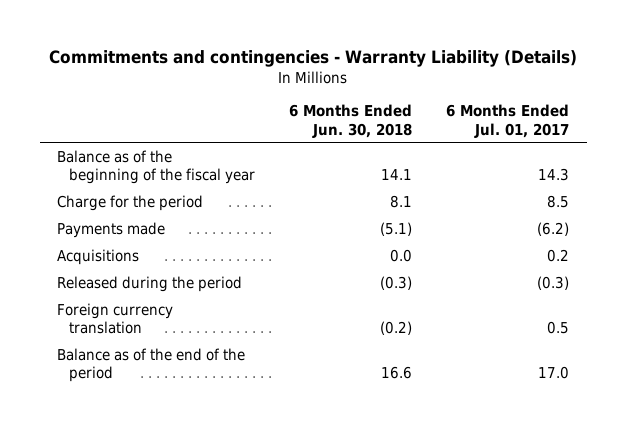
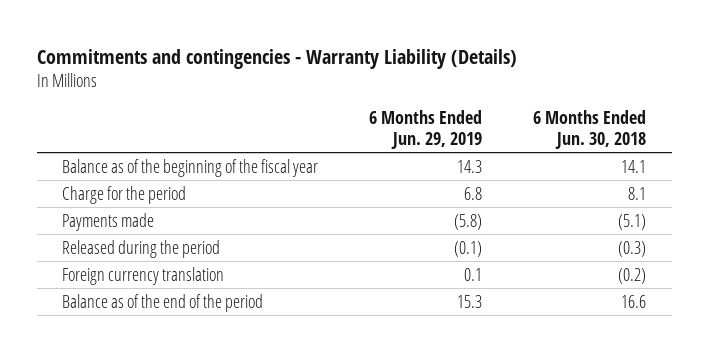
[446,104,570,138] 6 Months Ended Jul. 01, 2017 -> none
none -> [369,110,483,150] 6 Months Ended Jun. 29, 2019
[56,248,139,265] Acquisitions -> none

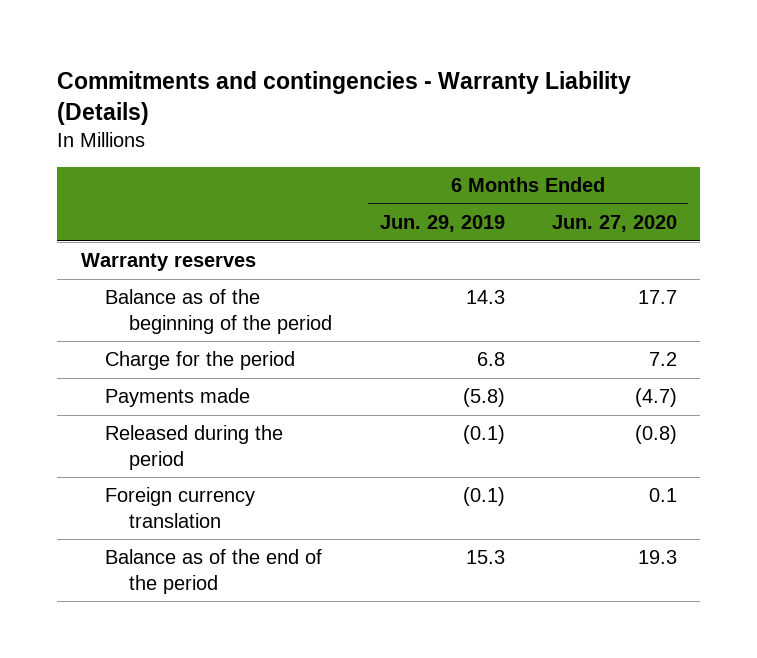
[533,110,647,150] 6 Months Ended Jun. 30, 2018 -> none
none -> [551,215,677,233] Jun. 27, 2020
none -> [80,253,256,272] Warranty reserves
[62,158,319,177] Balance as of the beginning of the fiscal year -> [105,289,333,334] Balance as of the beginning of the period
[464,267,483,281] 0.1 -> [462,487,505,507] (0.1)

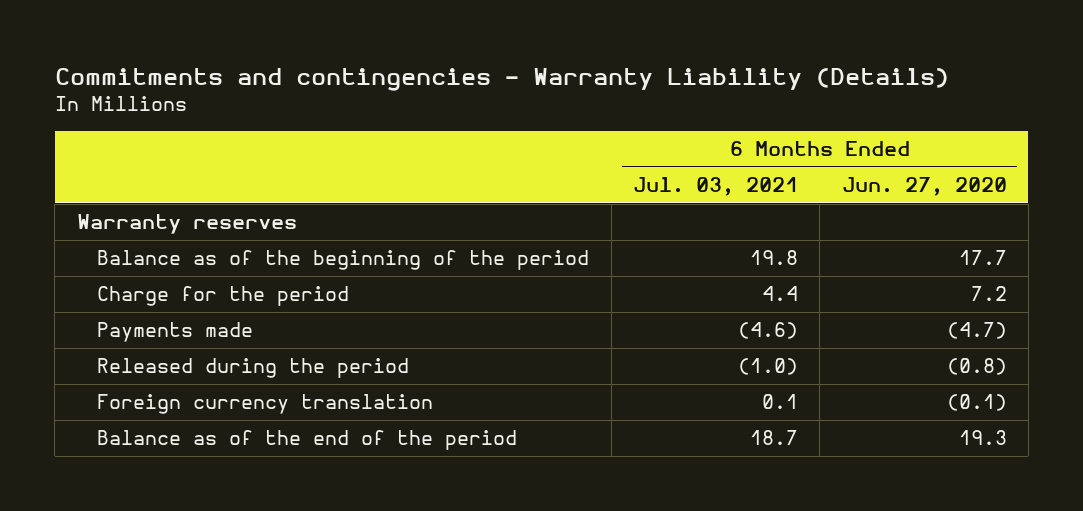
[379,215,505,233] Jun. 29, 2019 -> none
none -> [632,177,798,197] Jul. 03, 2021
[648,488,677,503] 0.1 -> [946,394,1007,412] (0.1)

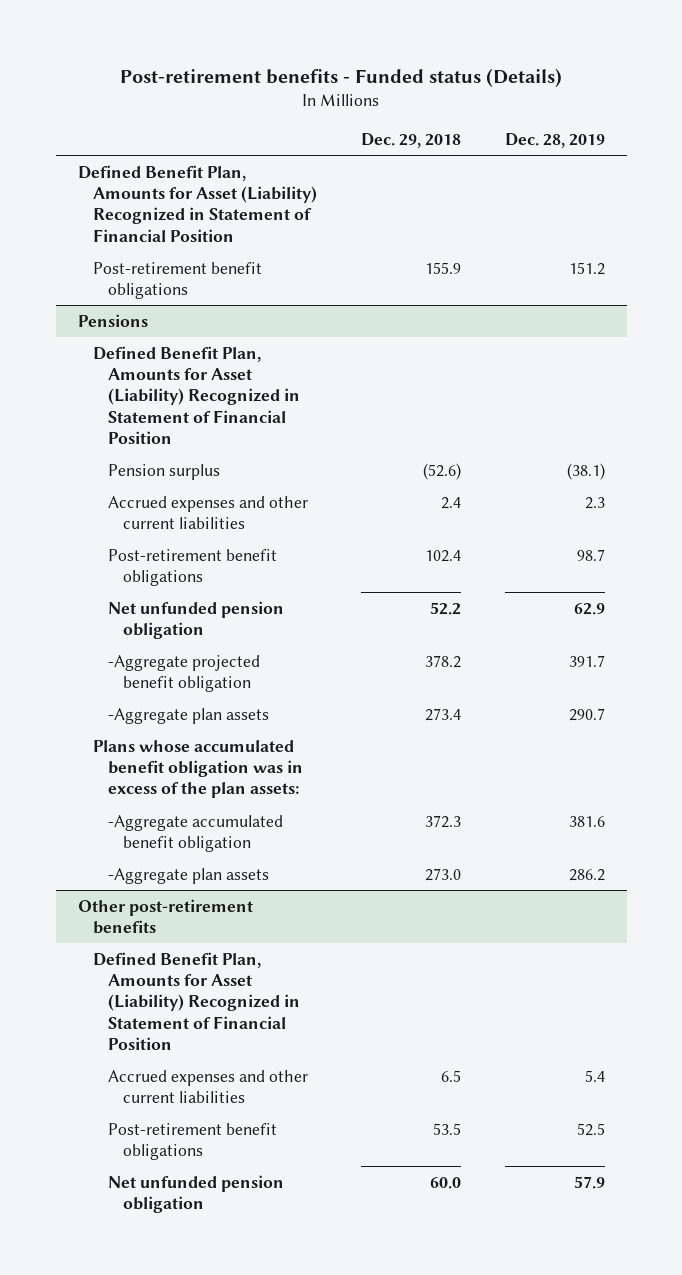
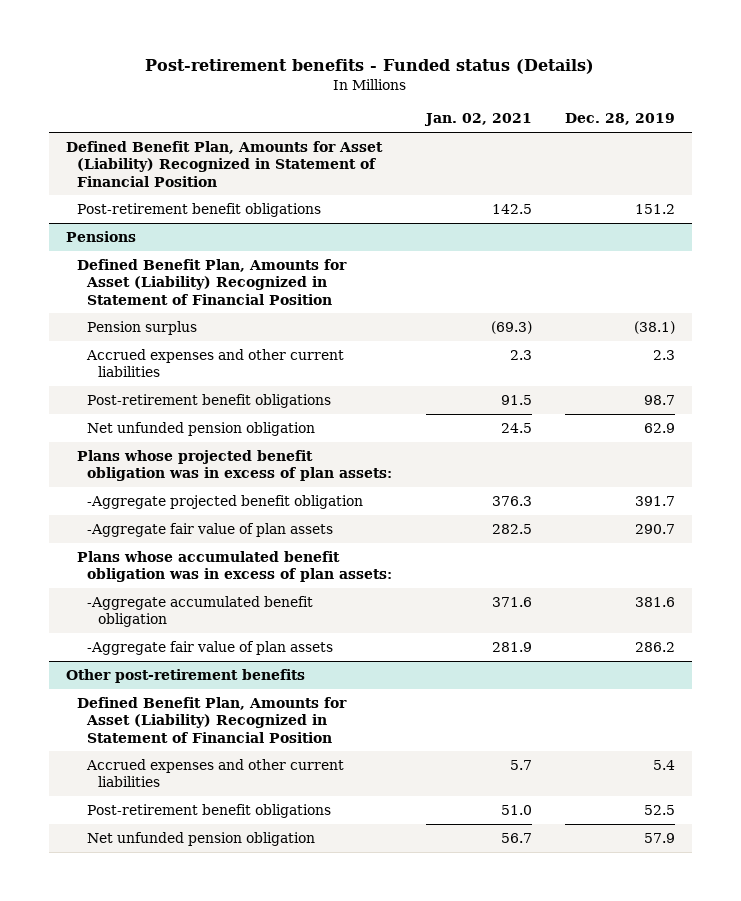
[360,132,461,148] Dec. 29, 2018 -> none
none -> [423,113,532,127] Jan. 02, 2021
none -> [76,450,393,482] Plans whose projected benefit obligation was in excess of plan assets:
[107,707,269,724] -Aggregate plan assets -> [87,523,334,538] -Aggregate fair value of plan assets
[92,739,303,799] Plans whose accumulated benefit obligation was in excess of the plan assets: -> [76,551,393,583] Plans whose accumulated benefit obligation was in excess of plan assets:
[107,867,269,884] -Aggregate plan assets -> [87,641,334,656] -Aggregate fair value of plan assets

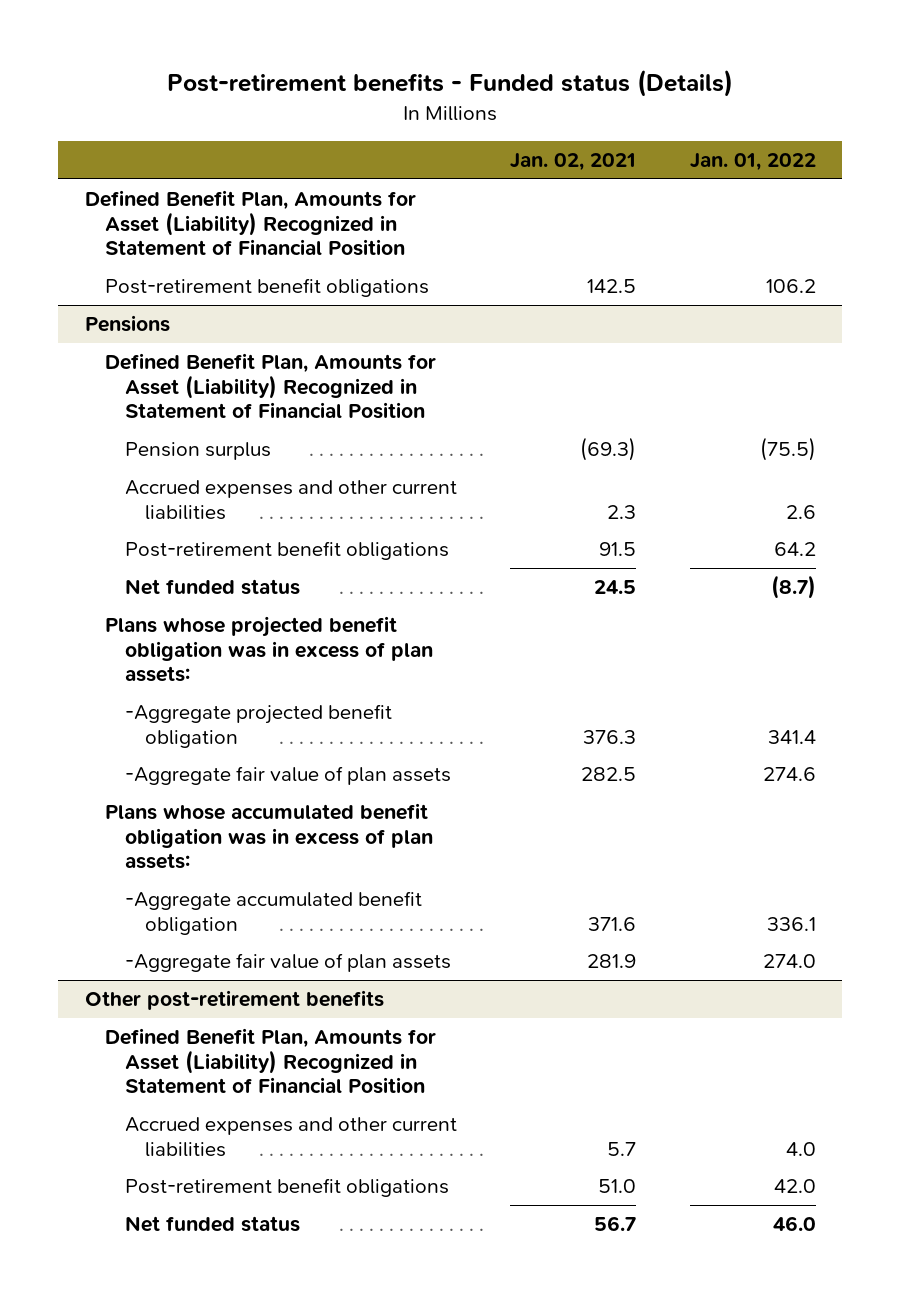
[565,113,676,126] Dec. 28, 2019 -> none
none -> [689,153,816,172] Jan. 01, 2022
[87,422,316,437] Net unfunded pension obligation -> [124,579,300,596] Net funded status
[87,832,316,847] Net unfunded pension obligation -> [124,1216,300,1233] Net funded status

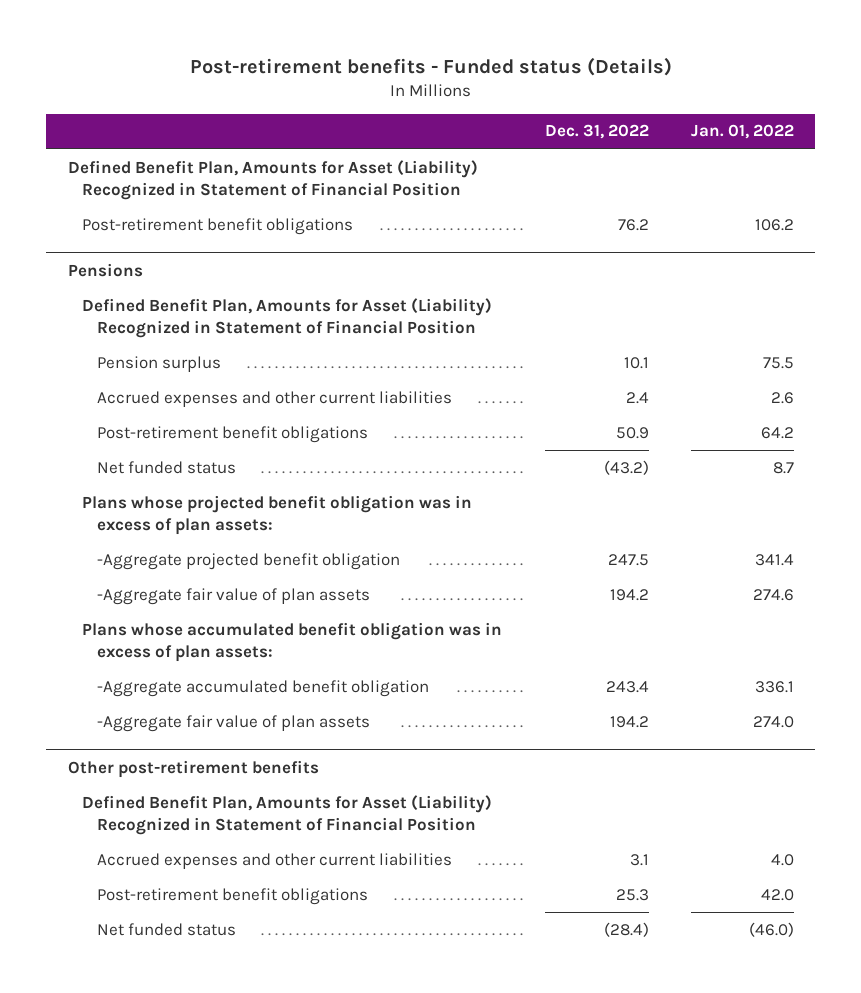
[510,153,637,172] Jan. 02, 2021 -> none
none -> [544,124,649,140] Dec. 31, 2022
[759,437,816,462] (75.5) -> [762,356,794,369] 75.5
[770,575,816,600] (8.7) -> [772,461,794,474] 8.7
[772,1216,816,1232] 46.0 -> [748,921,794,937] (46.0)

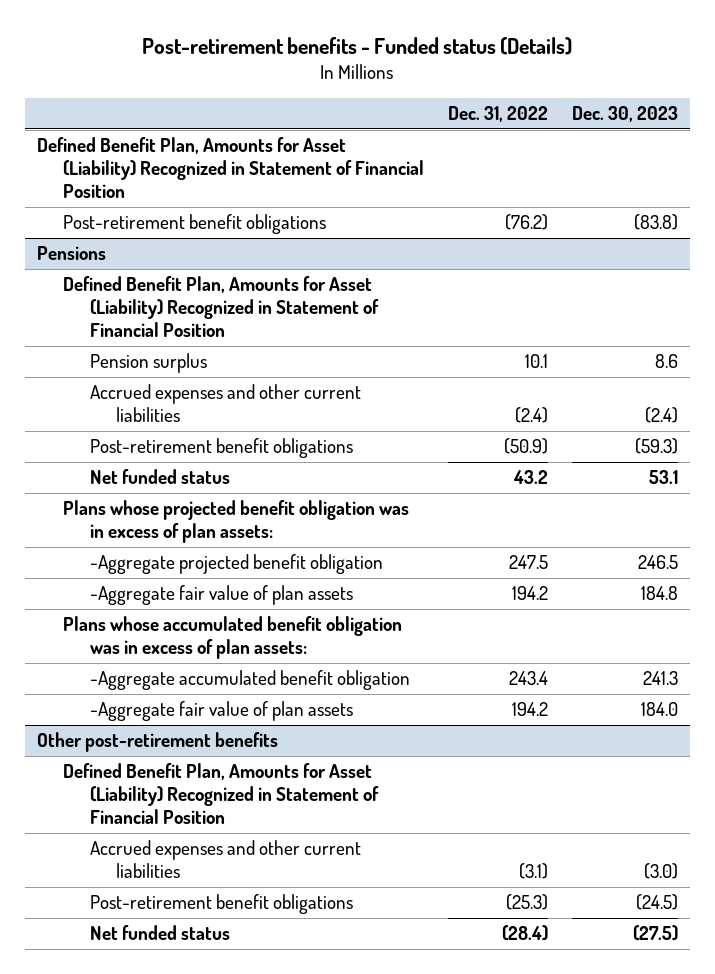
[690,124,794,140] Jan. 01, 2022 -> none
none -> [571,106,678,123] Dec. 30, 2023
[617,218,649,231] 76.2 -> [505,214,549,231] (76.2)
[625,391,649,404] 2.4 -> [515,407,549,424] (2.4)
[615,426,649,439] 50.9 -> [504,438,549,455] (50.9)
[603,459,649,475] (43.2) -> [513,470,549,485] 43.2
[629,853,649,866] 3.1 -> [519,863,549,880] (3.1)
[615,888,649,901] 25.3 -> [506,894,549,911] (25.3)

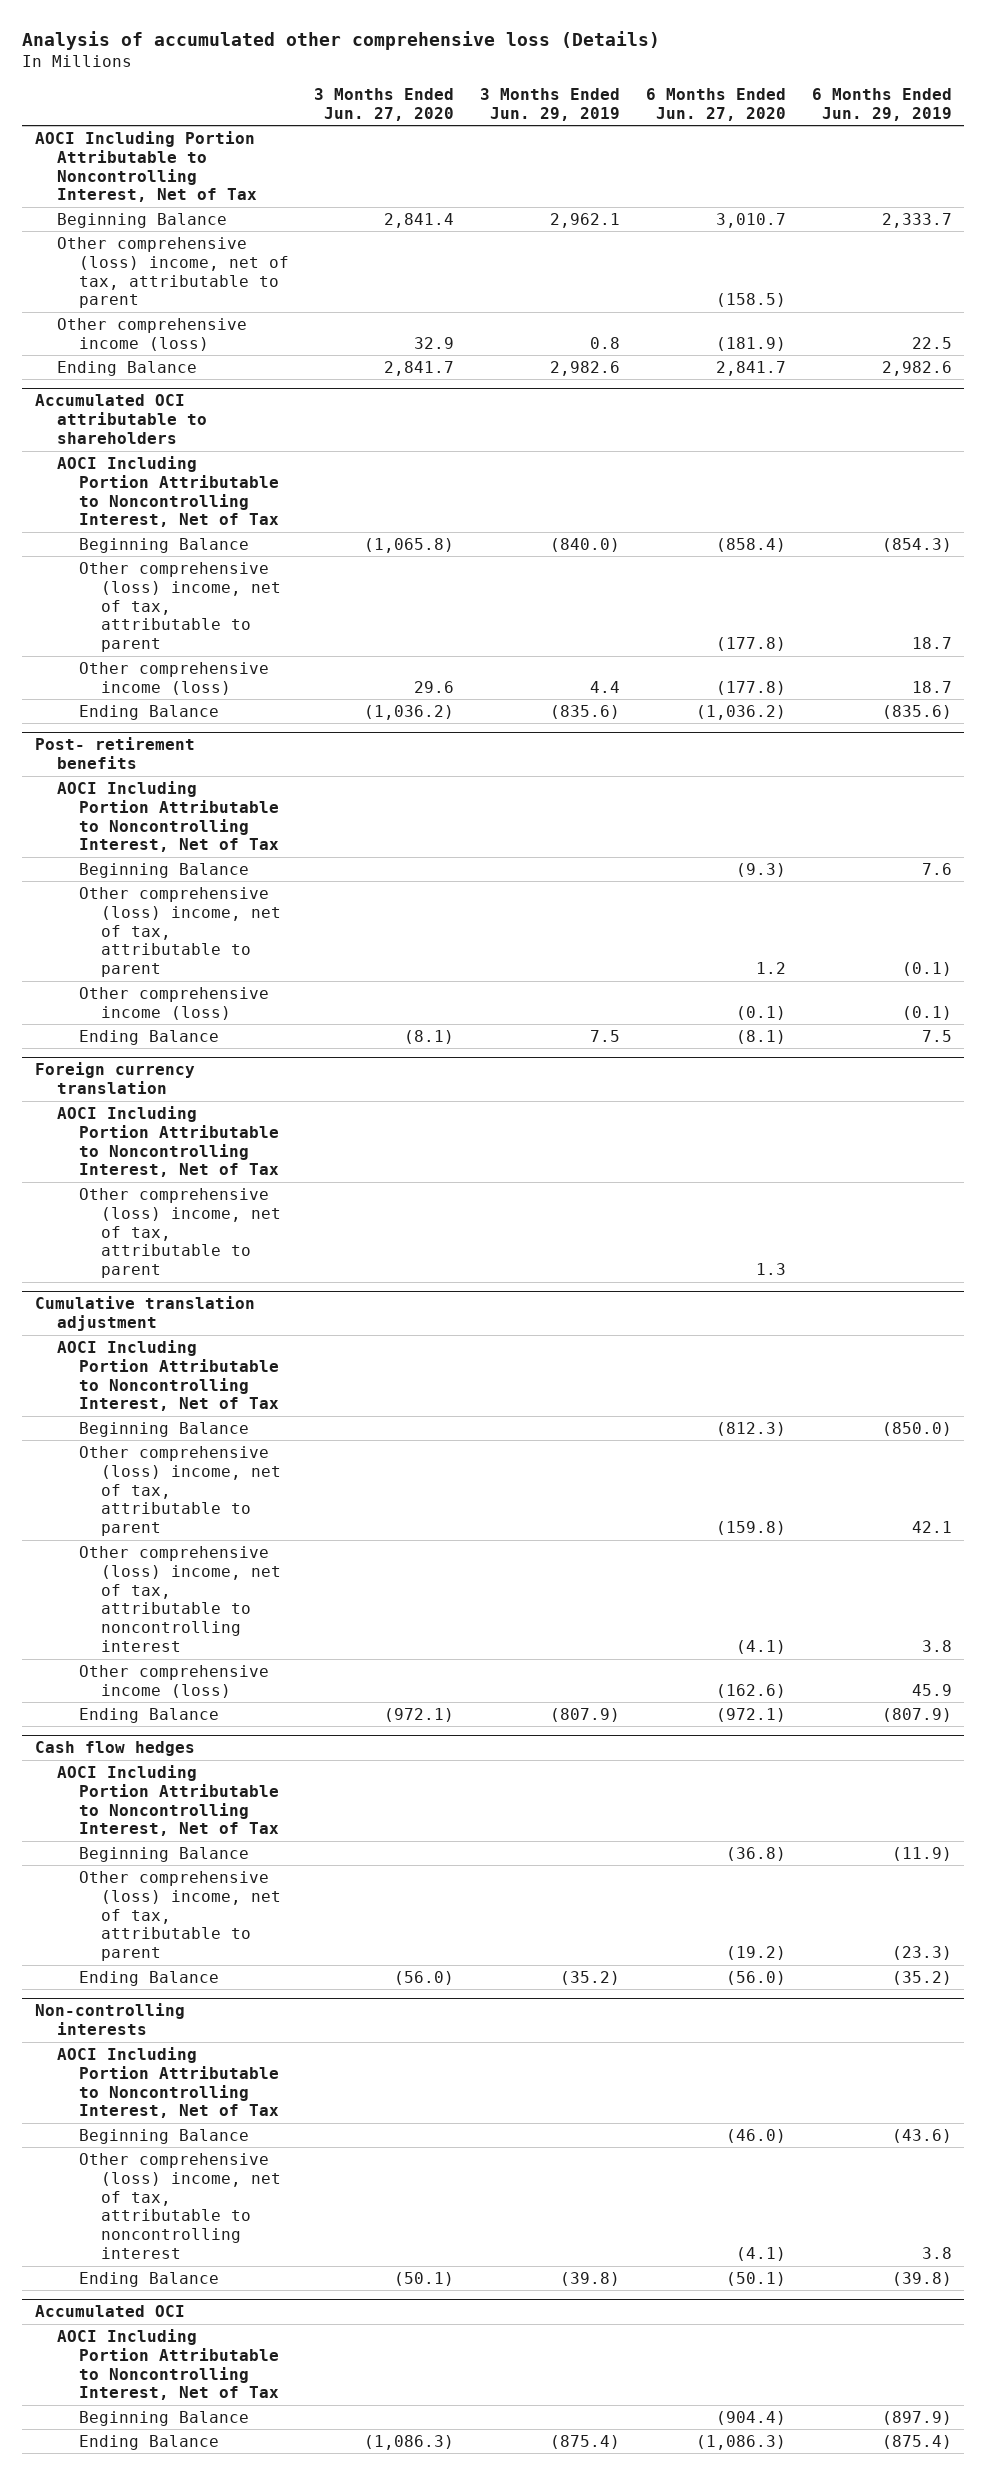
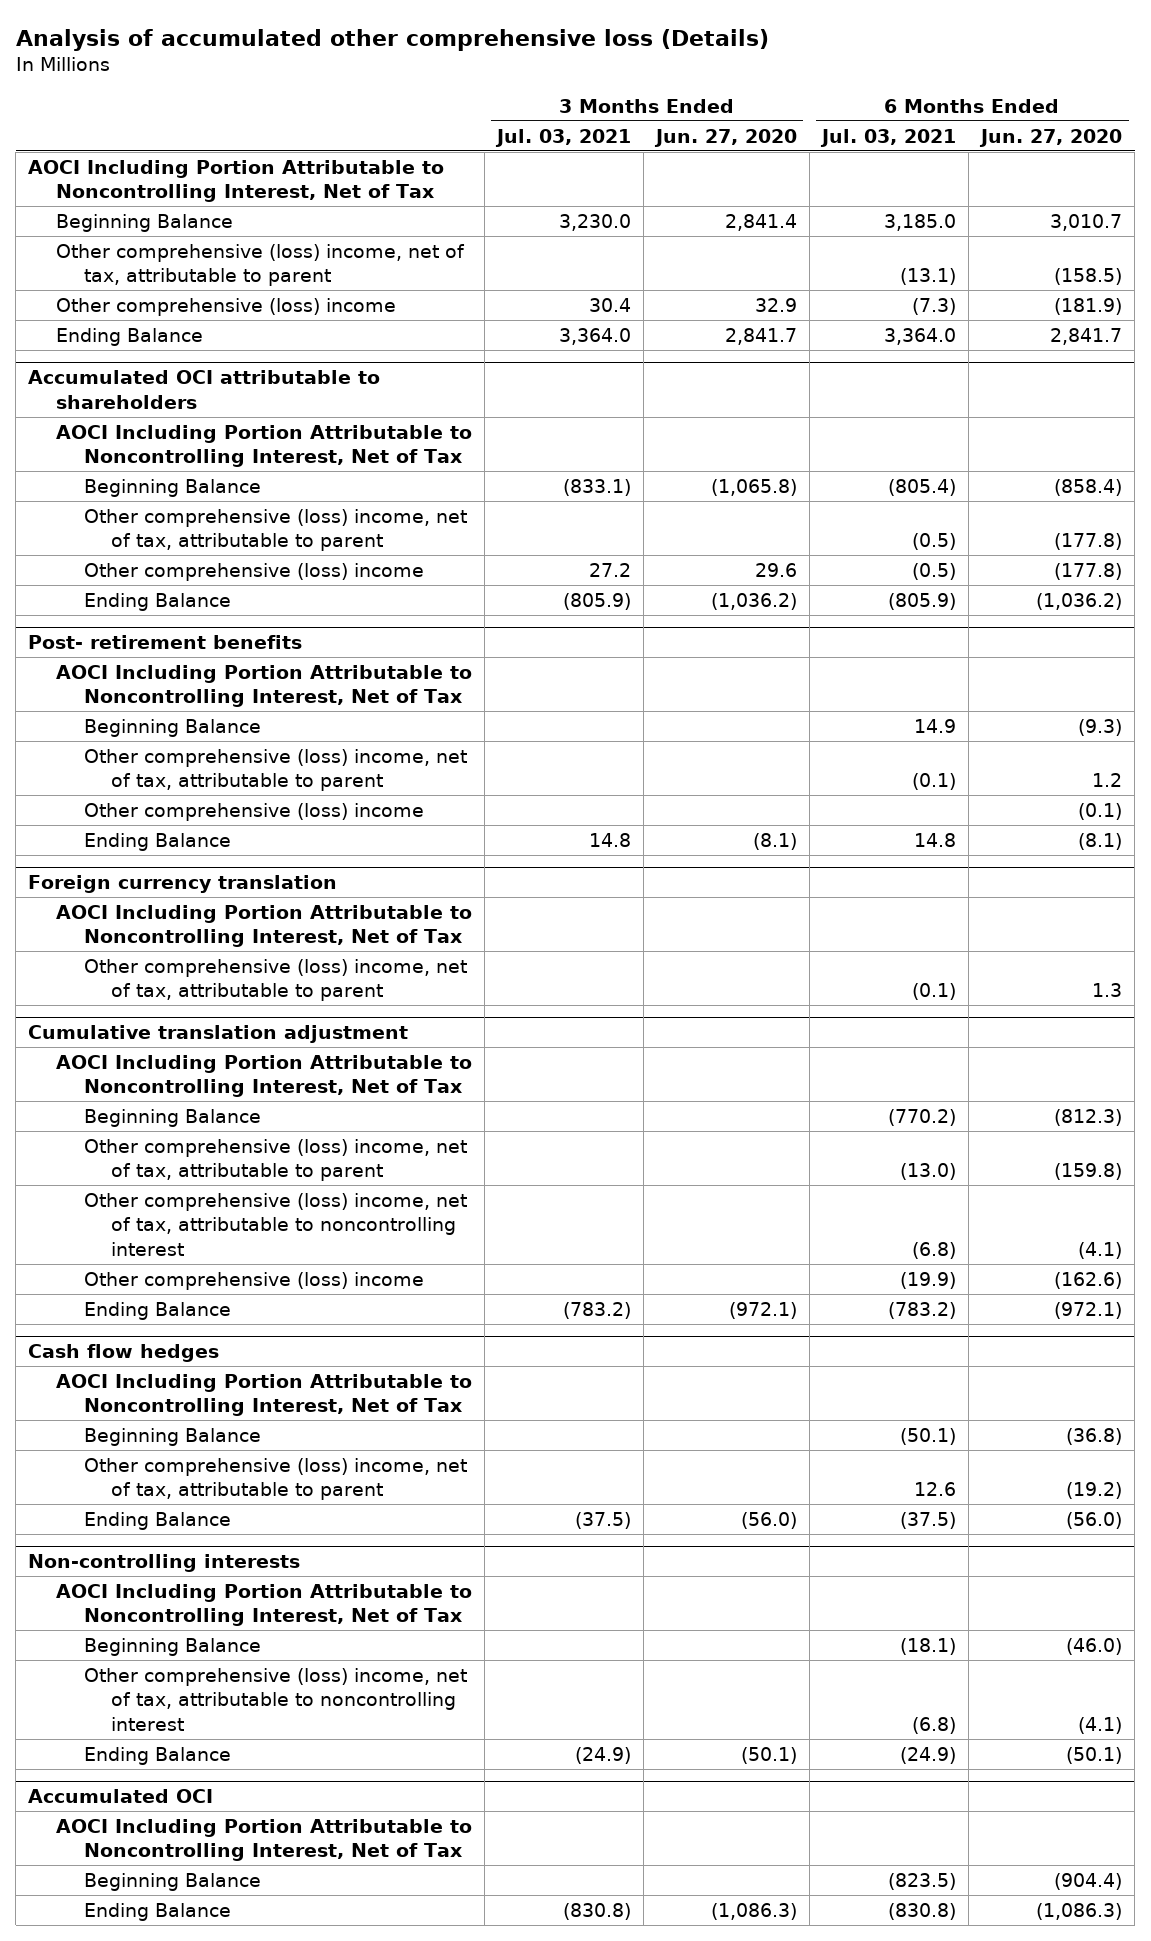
[480,87,621,121] 3 Months Ended Jun. 29, 2019 -> none
[811,87,952,121] 6 Months Ended Jun. 29, 2019 -> none
none -> [495,128,632,147] Jul. 03, 2021
none -> [820,128,957,147] Jul. 03, 2021
[56,317,247,351] Other comprehensive income (loss) -> [55,298,396,317] Other comprehensive (loss) income
[78,661,269,695] Other comprehensive income (loss) -> [83,563,424,582] Other comprehensive (loss) income
[78,986,269,1020] Other comprehensive income (loss) -> [83,803,424,822] Other comprehensive (loss) income
[78,1664,269,1698] Other comprehensive income (loss) -> [83,1272,424,1291] Other comprehensive (loss) income

